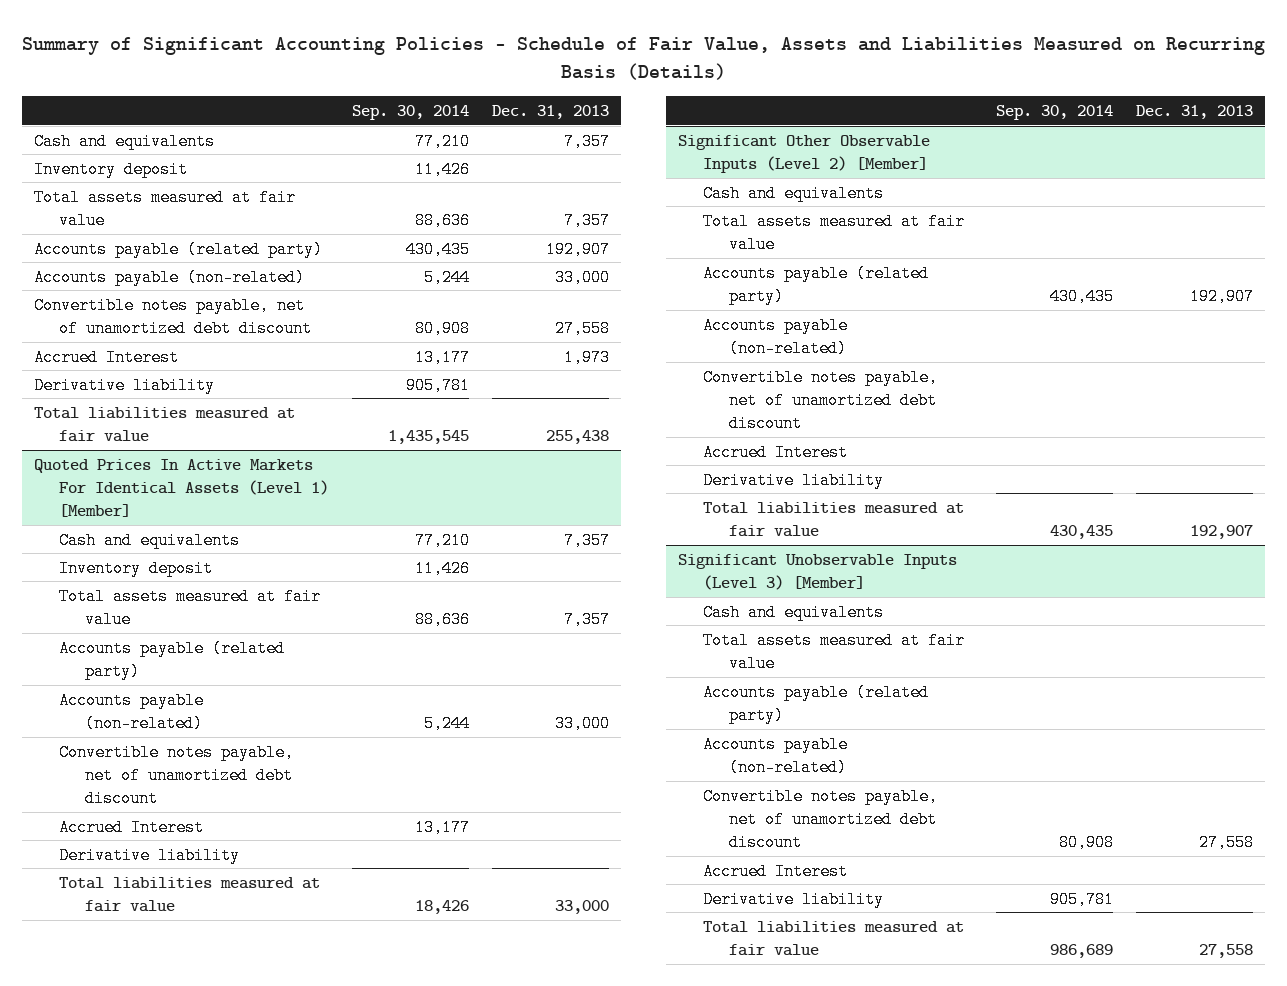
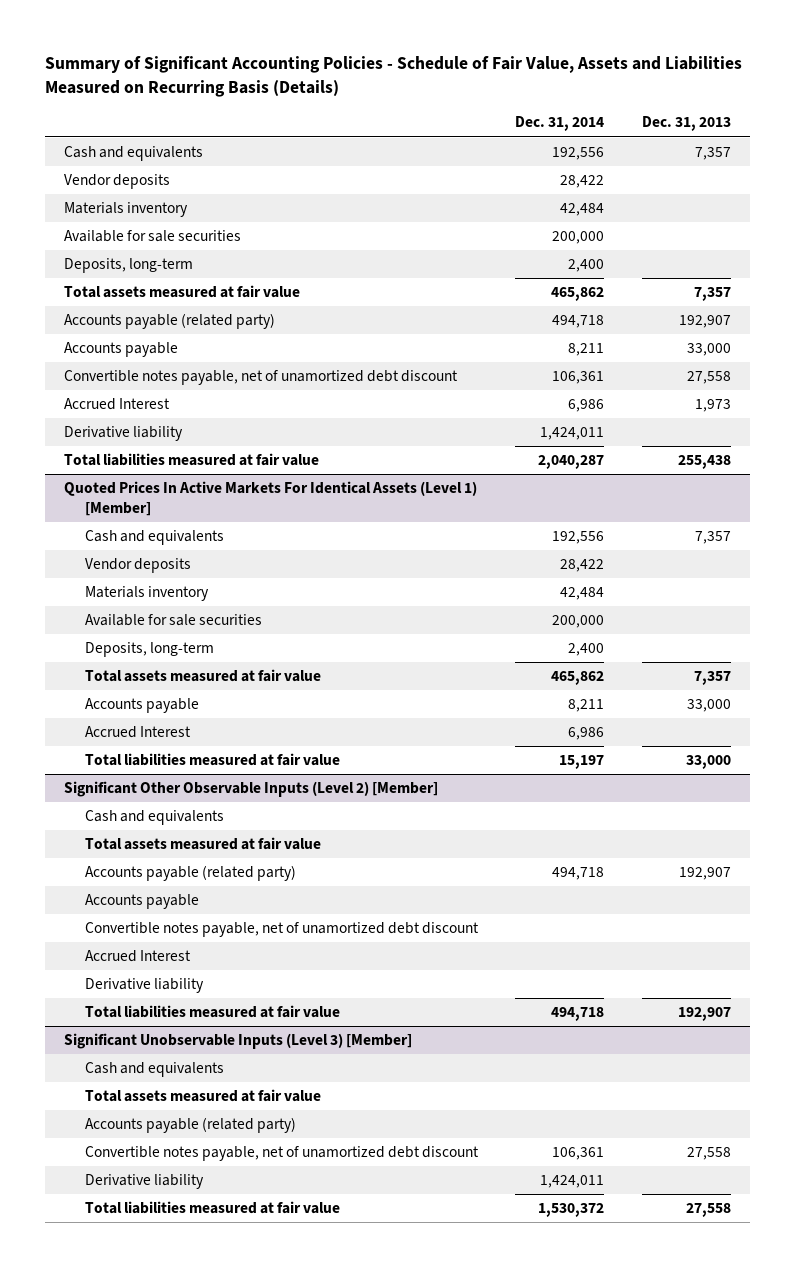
[352,104,470,120] Sep. 30, 2014 -> none
none -> [515,116,605,132] Dec. 31, 2014
none -> [63,174,170,190] Vendor deposits
none -> [63,202,188,218] Materials inventory
[33,160,188,178] Inventory deposit -> [63,230,241,243] Available for sale securities
none -> [63,258,193,274] Deposits, long-term
[33,268,305,286] Accounts payable (non-related) -> [63,342,178,358] Accounts payable
none -> [84,558,191,574] Vendor deposits
none -> [84,586,209,602] Materials inventory
[59,559,214,577] Inventory deposit -> [84,614,262,627] Available for sale securities
none -> [84,642,214,658] Deposits, long-term
[59,639,286,681] Accounts payable (related party) -> none
[59,743,295,808] Convertible notes payable, net of unamortized debt discount -> none
[59,691,205,733] Accounts payable (non-related) -> [84,698,199,714] Accounts payable
[59,846,241,864] Derivative liability -> none
[703,316,849,358] Accounts payable (non-related) -> [84,894,199,910] Accounts payable
[703,735,849,777] Accounts payable (non-related) -> none
[703,862,849,880] Accrued Interest -> none

